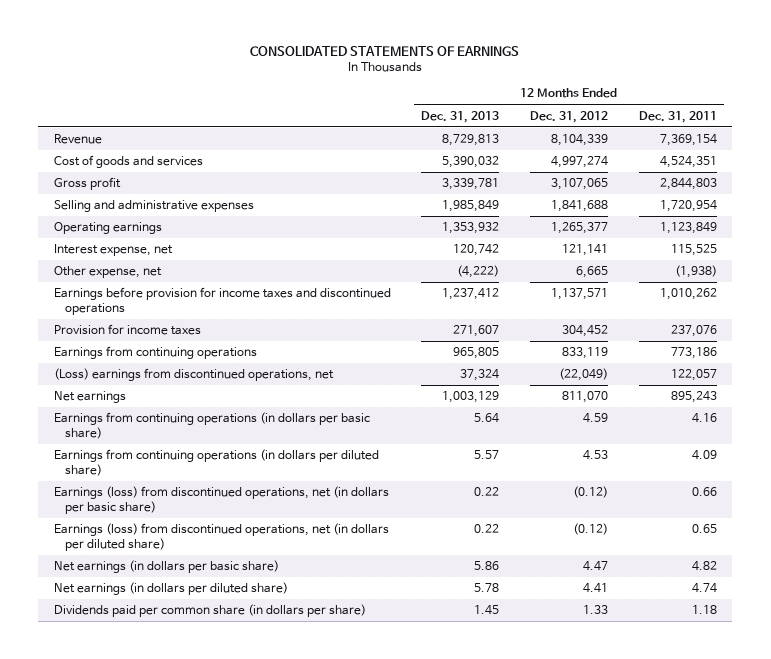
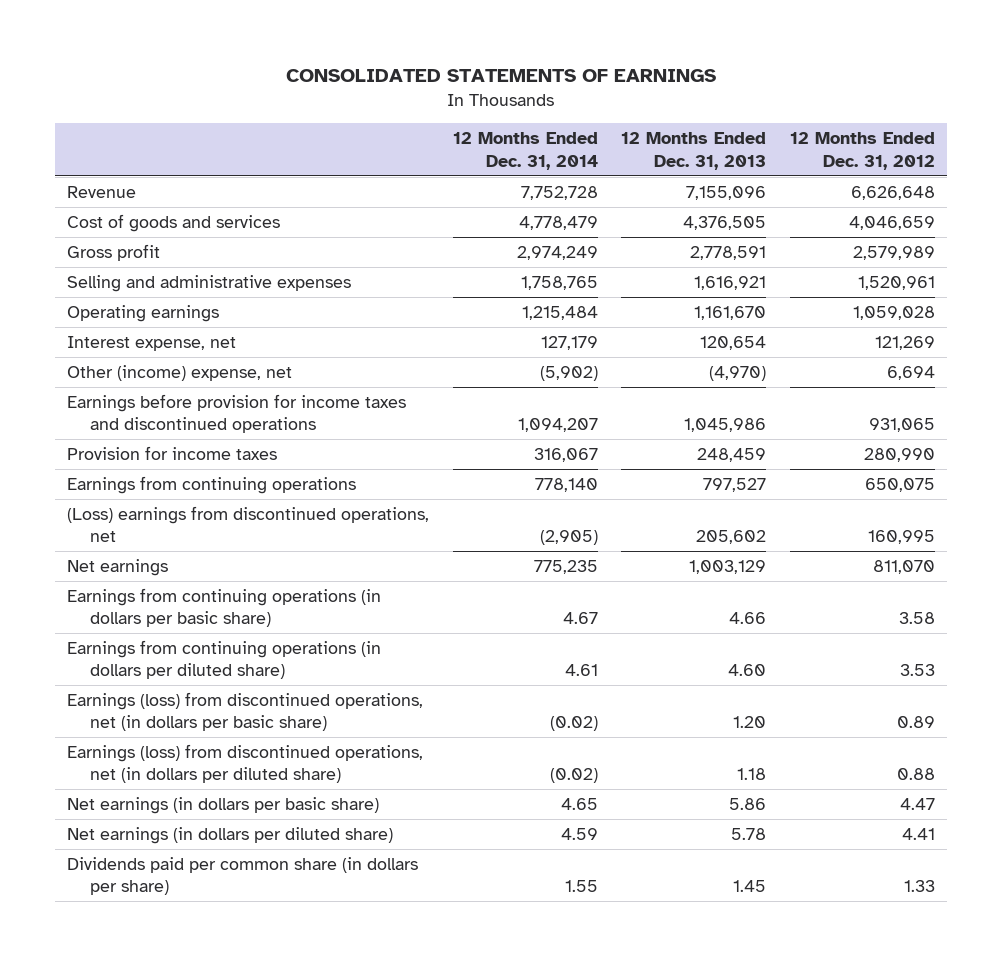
[638,110,717,123] Dec. 31, 2011 -> none
none -> [452,132,598,170] 12 Months Ended Dec. 31, 2014
[442,134,500,147] 8,729,813 -> [686,186,767,201] 7,155,096
[551,134,609,147] 8,104,339 -> [850,186,935,201] 6,626,648
[442,156,500,169] 5,390,032 -> [683,216,767,231] 4,376,505
[551,156,609,169] 4,997,274 -> [848,216,935,231] 4,046,659
[442,178,500,191] 3,339,781 -> [690,246,767,261] 2,778,591
[551,178,609,191] 3,107,065 -> [852,246,935,261] 2,579,989
[442,200,500,213] 1,985,849 -> [694,276,767,291] 1,616,921
[551,200,609,213] 1,841,688 -> [857,276,935,291] 1,520,961
[442,222,500,235] 1,353,932 -> [694,306,767,321] 1,161,670
[551,222,609,235] 1,265,377 -> [852,306,935,321] 1,059,028
[453,244,500,257] 120,742 -> [700,336,767,351] 120,654
[562,244,609,257] 121,141 -> [874,336,935,351] 121,269
[53,266,162,279] Other expense, net -> [66,365,292,382] Other (income) expense, net
[457,265,500,279] (4,222) -> [709,366,767,382] (4,970)
[576,266,609,279] 6,665 -> [886,366,935,381] 6,694
[442,288,500,301] 1,237,412 -> [684,418,767,433] 1,045,986
[551,288,609,301] 1,137,571 -> [868,418,935,433] 931,065
[453,325,500,338] 271,607 -> [697,448,767,463] 248,459
[562,325,609,338] 304,452 -> [863,448,935,463] 280,990
[453,347,500,360] 965,805 -> [703,478,767,493] 797,527
[562,347,609,360] 833,119 -> [864,478,935,493] 650,075
[460,369,500,382] 37,324 -> [696,530,767,545] 205,602
[559,368,609,382] (22,049) -> [867,530,935,545] 160,995
[474,413,500,424] 5.64 -> [729,612,767,625] 4.66
[583,413,609,424] 4.59 -> [898,612,935,625] 3.58
[474,450,500,460] 5.57 -> [728,664,767,677] 4.60
[583,450,609,461] 4.53 -> [899,664,935,677] 3.53
[474,487,500,497] 0.22 -> [733,716,767,729] 1.20
[573,486,609,499] (0.12) -> [896,716,935,729] 0.89
[474,524,500,534] 0.22 -> [737,768,767,781] 1.18
[573,523,609,536] (0.12) -> [896,768,935,781] 0.88

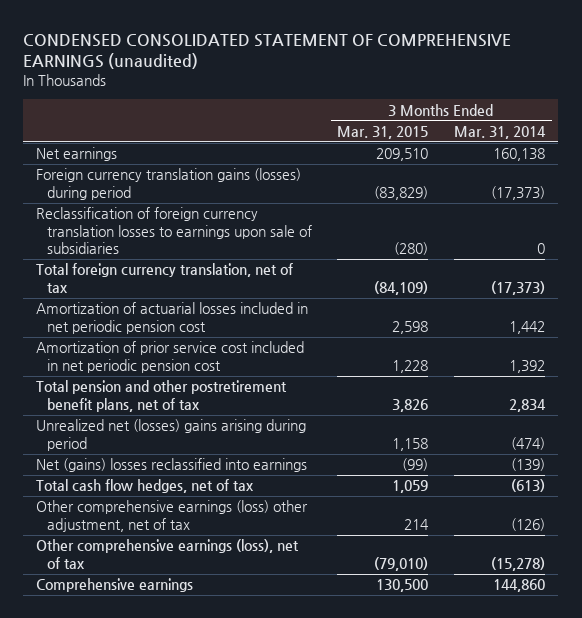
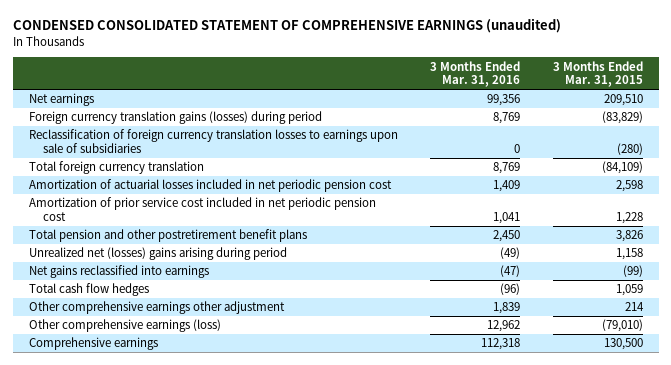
[454,125,547,139] Mar. 31, 2014 -> none
none -> [430,60,521,88] 3 Months Ended Mar. 31, 2016
[36,263,294,293] Total foreign currency translation, net of tax -> [28,161,204,175] Total foreign currency translation
[36,380,288,412] Total pension and other postretirement benefit plans, net of tax -> [28,229,307,243] Total pension and other postretirement benefit plans
[36,458,308,473] Net (gains) losses reclassified into earnings -> [28,265,209,279] Net gains reclassified into earnings
[36,479,255,494] Total cash flow hedges, net of tax -> [28,283,149,297] Total cash flow hedges
[36,500,309,532] Other comprehensive earnings (loss) other adjustment, net of tax -> [28,301,285,315] Other comprehensive earnings other adjustment
[36,539,300,569] Other comprehensive earnings (loss), net of tax -> [28,319,221,333] Other comprehensive earnings (loss)

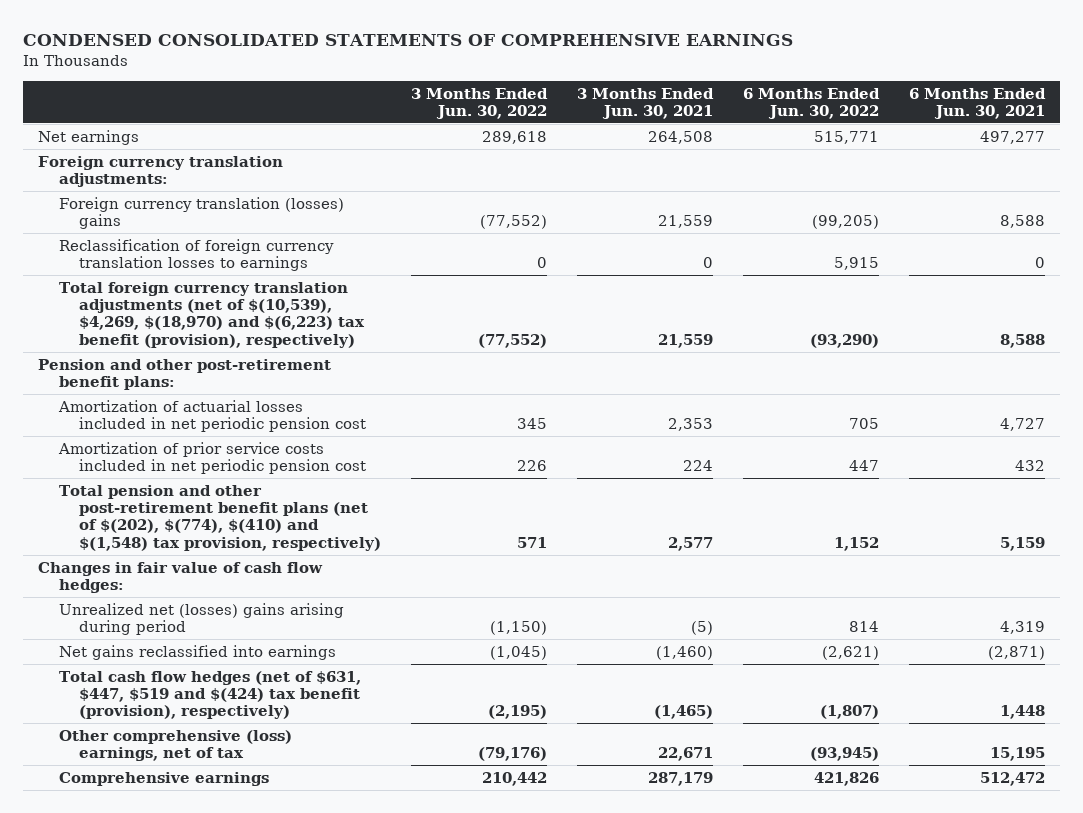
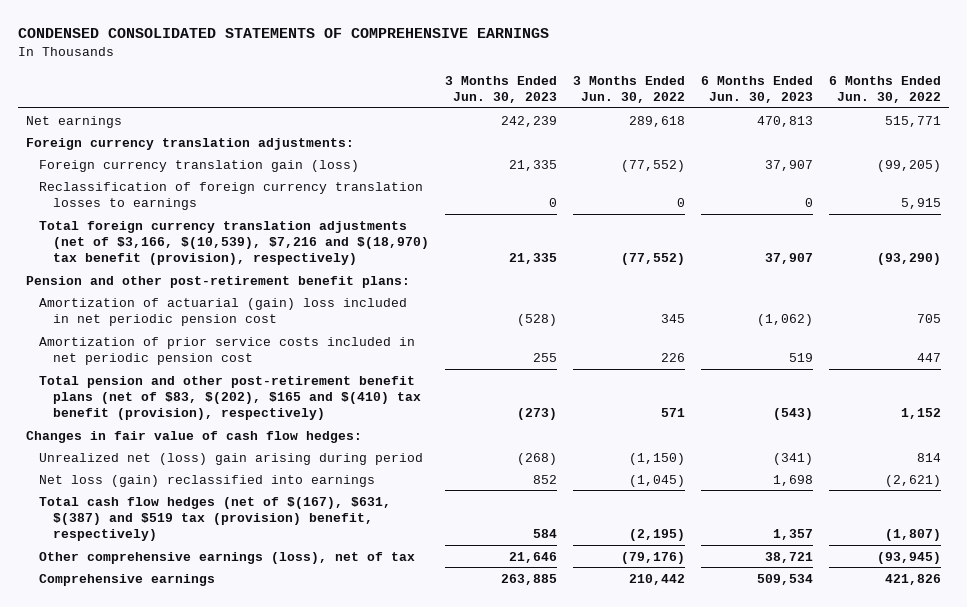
[577,87,715,119] 3 Months Ended Jun. 30, 2021 -> none
[909,87,1047,119] 6 Months Ended Jun. 30, 2021 -> none
none -> [444,75,557,103] 3 Months Ended Jun. 30, 2023
none -> [701,75,814,103] 6 Months Ended Jun. 30, 2023
[58,196,344,230] Foreign currency translation (losses) gains -> [39,159,360,172] Foreign currency translation gain (loss)
[58,281,366,348] Total foreign currency translation adjustments (net of $(10,539), $4,269, $(18,970) and $(6,223) tax benefit (provision), respectively) -> [39,220,429,266] Total foreign currency translation adjustments (net of $3,166, $(10,539), $7,216 and $(18,970) tax benefit (provision), respectively)
[57,399,367,433] Amortization of actuarial losses included in net periodic pension cost -> [39,297,408,326] Amortization of actuarial (gain) loss included in net periodic pension cost
[58,484,382,551] Total pension and other post-retirement benefit plans (net of $(202), $(774), $(410) and $(1,548) tax provision, respectively) -> [39,375,421,421] Total pension and other post-retirement benefit plans (net of $83, $(202), $165 and $(410) tax benefit (provision), respectively)
[58,602,344,636] Unrealized net (losses) gains arising during period -> [39,452,424,465] Unrealized net (loss) gain arising during period
[58,644,336,660] Net gains reclassified into earnings -> [39,474,376,487] Net loss (gain) reclassified into earnings
[58,670,361,720] Total cash flow hedges (net of $631, $447, $519 and $(424) tax benefit (provision), respectively) -> [39,496,392,542] Total cash flow hedges (net of $(167), $631, $(387) and $519 tax (provision) benefit, respectively)
[58,729,292,762] Other comprehensive (loss) earnings, net of tax -> [39,551,416,564] Other comprehensive earnings (loss), net of tax

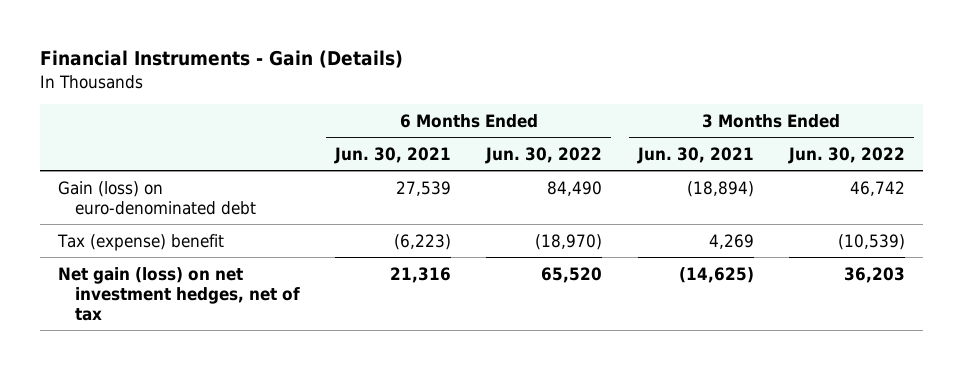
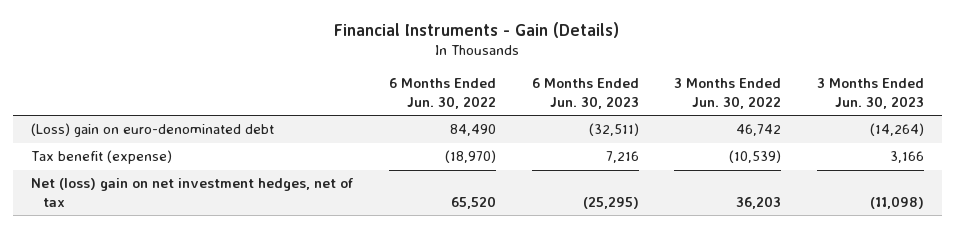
[334,146,452,164] Jun. 30, 2021 -> none
[636,146,754,164] Jun. 30, 2021 -> none
none -> [531,78,639,110] 6 Months Ended Jun. 30, 2023
none -> [816,78,924,110] 3 Months Ended Jun. 30, 2023
[57,180,256,215] Gain (loss) on euro-denominated debt -> [30,123,274,138] (Loss) gain on euro-denominated debt
[56,233,224,251] Tax (expense) benefit -> [30,150,172,165] Tax benefit (expense)
[57,266,300,321] Net gain (loss) on net investment hedges, net of tax -> [30,178,354,208] Net (loss) gain on net investment hedges, net of tax

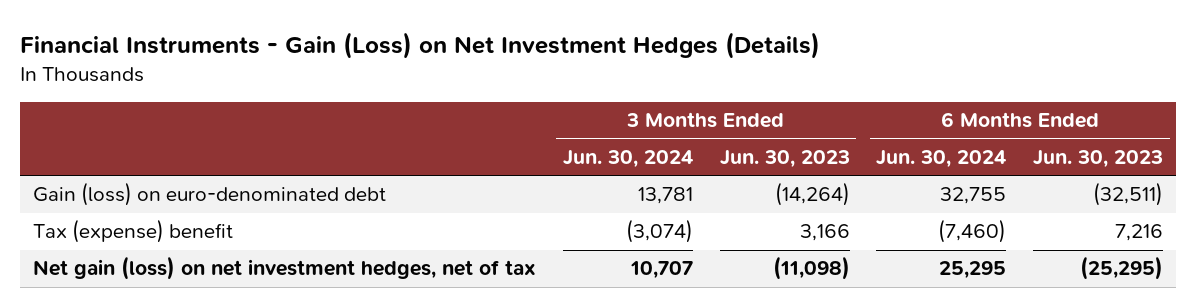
[334,21,620,38] Financial Instruments - Gain (Details) -> [20,31,821,59] Financial Instruments - Gain (Loss) on Net Investment Hedges (Details)
[389,78,497,110] 6 Months Ended Jun. 30, 2022 -> none
[674,78,782,110] 3 Months Ended Jun. 30, 2022 -> none
none -> [563,149,694,168] Jun. 30, 2024
none -> [876,149,1007,168] Jun. 30, 2024
[30,123,274,138] (Loss) gain on euro-denominated debt -> [33,182,387,207] Gain (loss) on euro-denominated debt
[30,150,172,165] Tax benefit (expense) -> [33,219,234,244] Tax (expense) benefit
[30,178,354,208] Net (loss) gain on net investment hedges, net of tax -> [33,256,537,281] Net gain (loss) on net investment hedges, net of tax

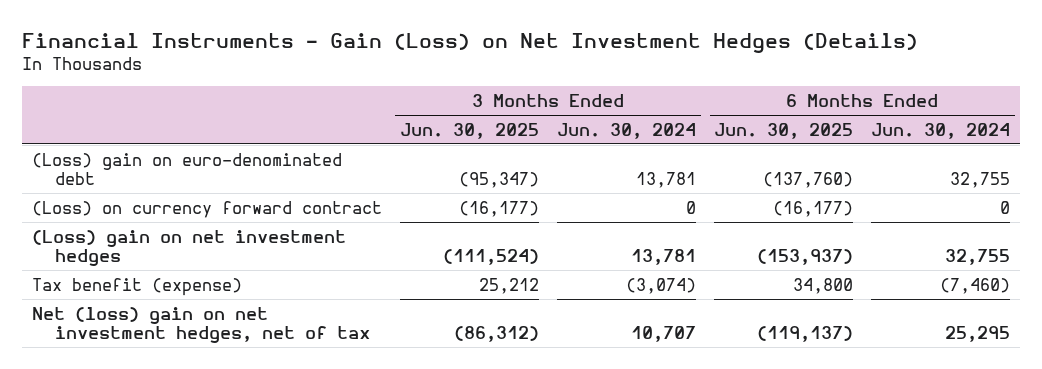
[719,149,850,168] Jun. 30, 2023 -> none
[1033,149,1164,168] Jun. 30, 2023 -> none
none -> [399,122,539,139] Jun. 30, 2025
none -> [714,122,854,139] Jun. 30, 2025
[33,182,387,207] Gain (loss) on euro-denominated debt -> [31,152,342,185] (Loss) gain on euro-denominated debt
none -> [31,200,382,218] (Loss) on currency forward contract
none -> [31,229,346,266] (Loss) gain on net investment hedges
[33,219,234,244] Tax (expense) benefit -> [31,277,242,296] Tax benefit (expense)
[33,256,537,281] Net gain (loss) on net investment hedges, net of tax -> [31,306,370,343] Net (loss) gain on net investment hedges, net of tax

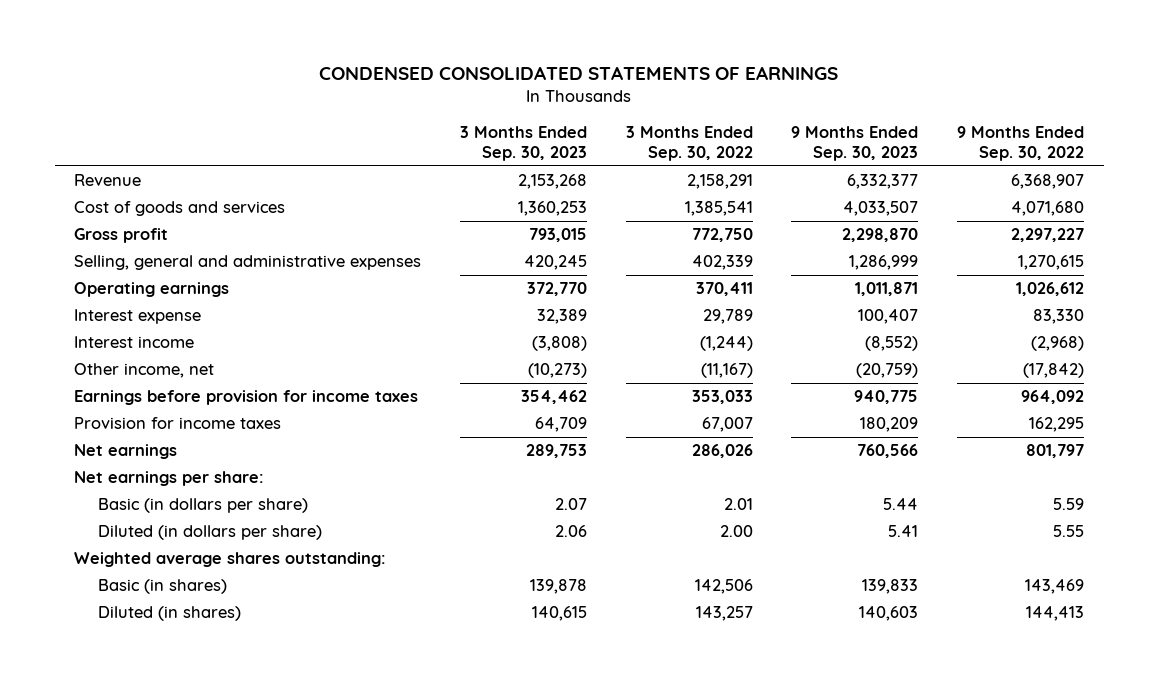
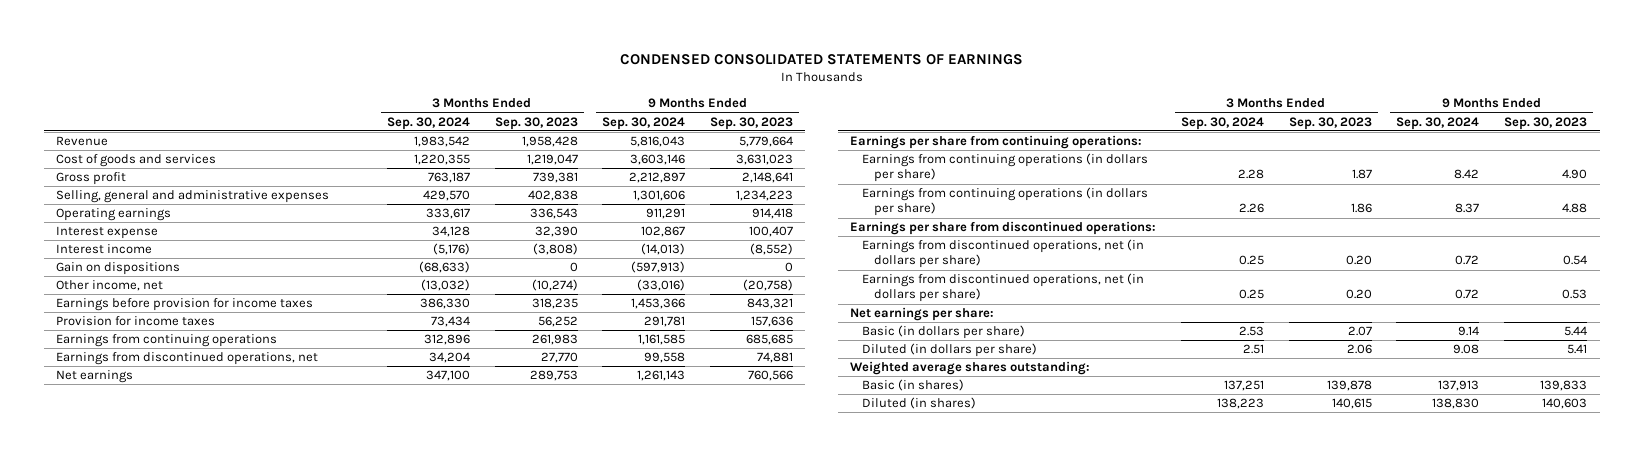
[625,125,753,162] 3 Months Ended Sep. 30, 2022 -> none
[957,125,1085,162] 9 Months Ended Sep. 30, 2022 -> none
none -> [386,116,470,130] Sep. 30, 2024
none -> [602,116,686,130] Sep. 30, 2024
[517,174,587,190] 2,153,268 -> [521,136,578,148] 1,958,428
[847,174,919,190] 6,332,377 -> [739,136,794,148] 5,779,664
[517,201,587,217] 1,360,253 -> [526,154,578,166] 1,219,047
[843,201,919,217] 4,033,507 -> [736,154,794,166] 3,631,023
[528,228,587,243] 793,015 -> [532,172,578,184] 739,381
[842,228,919,243] 2,298,870 -> [742,172,794,184] 2,148,641
[523,255,587,271] 420,245 -> [527,190,578,202] 402,838
[849,255,919,271] 1,286,999 -> [736,190,794,202] 1,234,223
[526,282,587,297] 372,770 -> [529,208,578,220] 336,543
[855,282,919,297] 1,011,871 -> [752,208,794,220] 914,418
[536,309,587,325] 32,389 -> [534,226,578,238] 32,390
none -> [56,262,181,276] Gain on dispositions
[527,363,587,379] (10,273) -> [531,279,578,292] (10,274)
[856,363,919,379] (20,759) -> [743,279,794,292] (20,758)
[520,390,587,405] 354,462 -> [531,298,578,310] 318,235
[854,390,919,405] 940,775 -> [747,298,794,310] 843,321
[534,417,587,433] 64,709 -> [537,316,578,328] 56,252
[860,417,919,433] 180,209 -> [751,316,794,328] 157,636
none -> [56,334,278,348] Earnings from continuing operations
none -> [56,352,319,366] Earnings from discontinued operations, net
none -> [850,135,1143,150] Earnings per share from continuing operations:
none -> [861,153,1148,183] Earnings from continuing operations (in dollars per share)
none -> [861,187,1148,217] Earnings from continuing operations (in dollars per share)
none -> [850,221,1157,236] Earnings per share from discontinued operations:
none -> [861,239,1144,269] Earnings from discontinued operations, net (in dollars per share)
none -> [861,273,1144,303] Earnings from discontinued operations, net (in dollars per share)

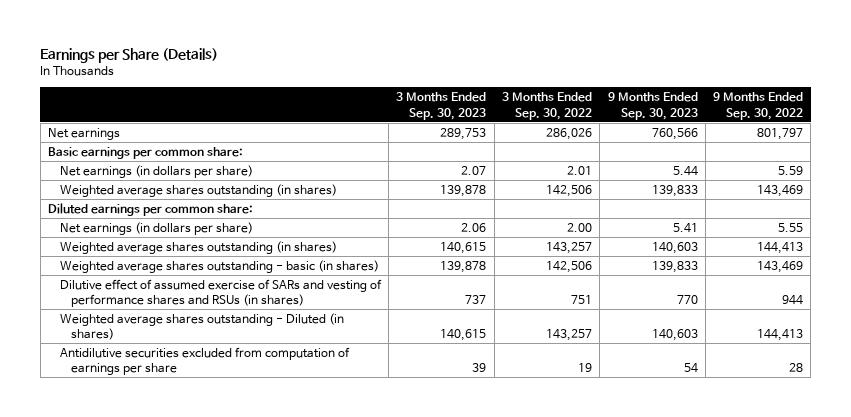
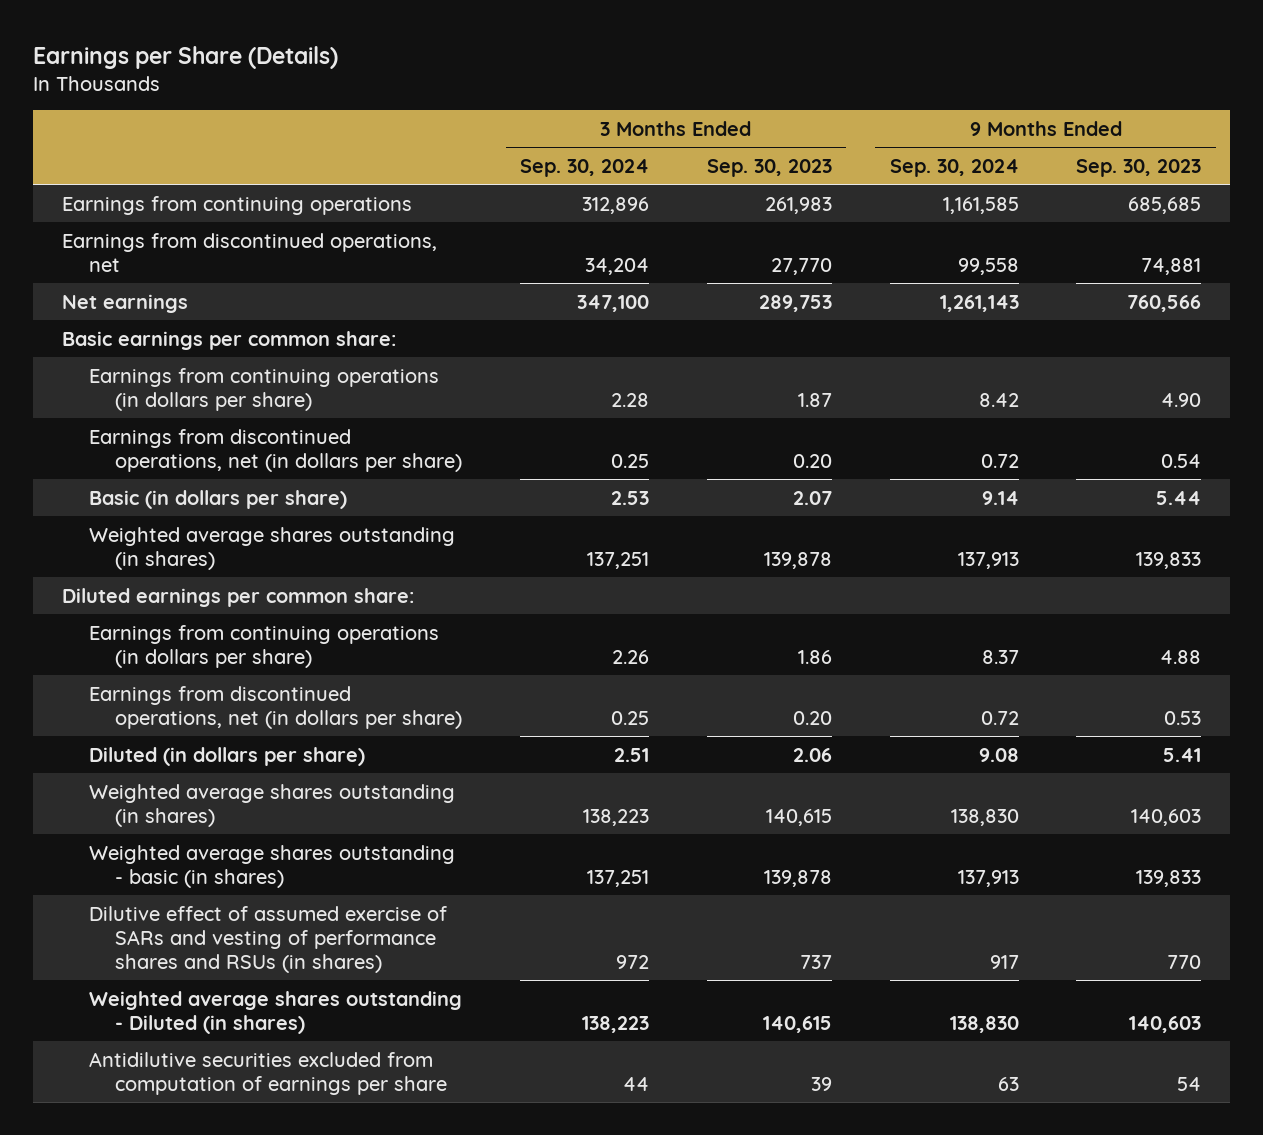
[501,92,592,120] 3 Months Ended Sep. 30, 2022 -> none
[713,92,804,120] 9 Months Ended Sep. 30, 2022 -> none
none -> [520,158,650,177] Sep. 30, 2024
none -> [889,158,1019,177] Sep. 30, 2024
none -> [62,195,413,215] Earnings from continuing operations
none -> [62,232,438,272] Earnings from discontinued operations, net
none -> [88,367,439,411] Earnings from continuing operations (in dollars per share)
none -> [88,428,463,472] Earnings from discontinued operations, net (in dollars per share)
[59,164,253,178] Net earnings (in dollars per share) -> [88,489,347,509] Basic (in dollars per share)
none -> [88,624,439,668] Earnings from continuing operations (in dollars per share)
none -> [88,685,463,729] Earnings from discontinued operations, net (in dollars per share)
[59,221,253,235] Net earnings (in dollars per share) -> [88,746,365,766] Diluted (in dollars per share)

